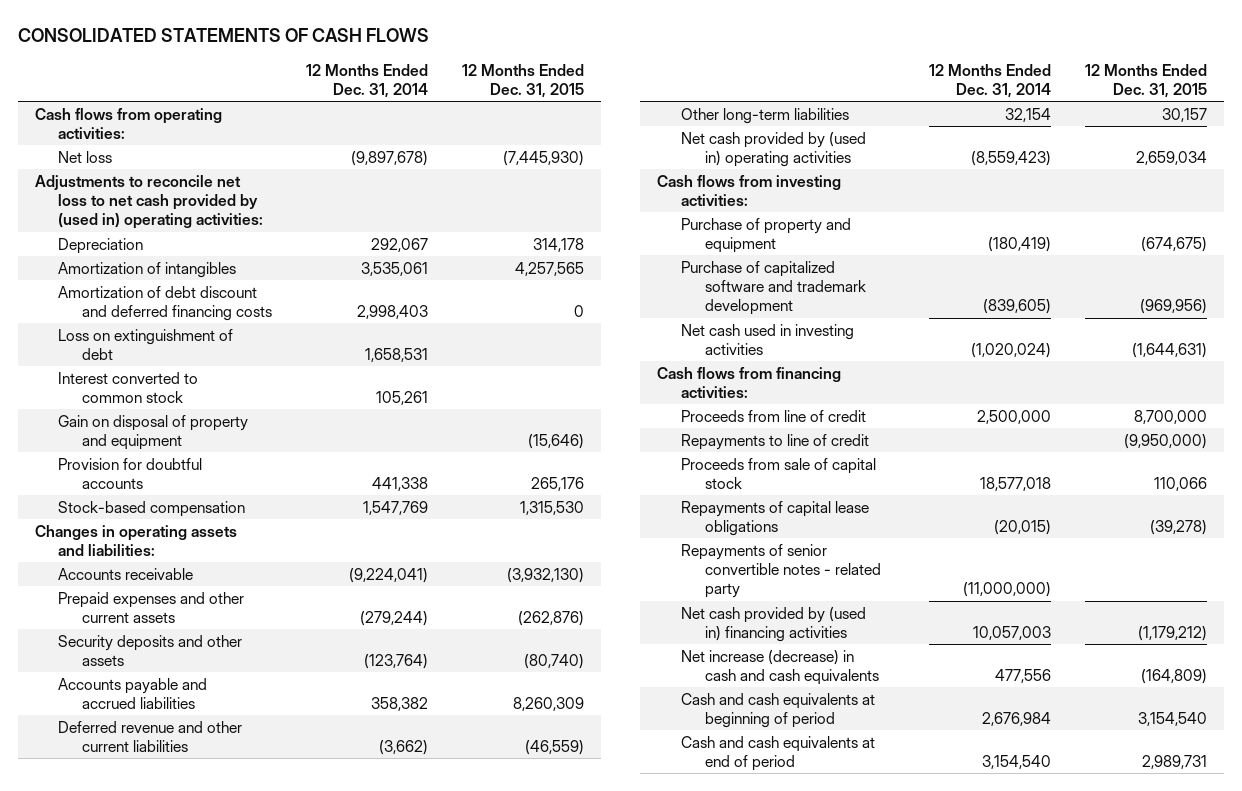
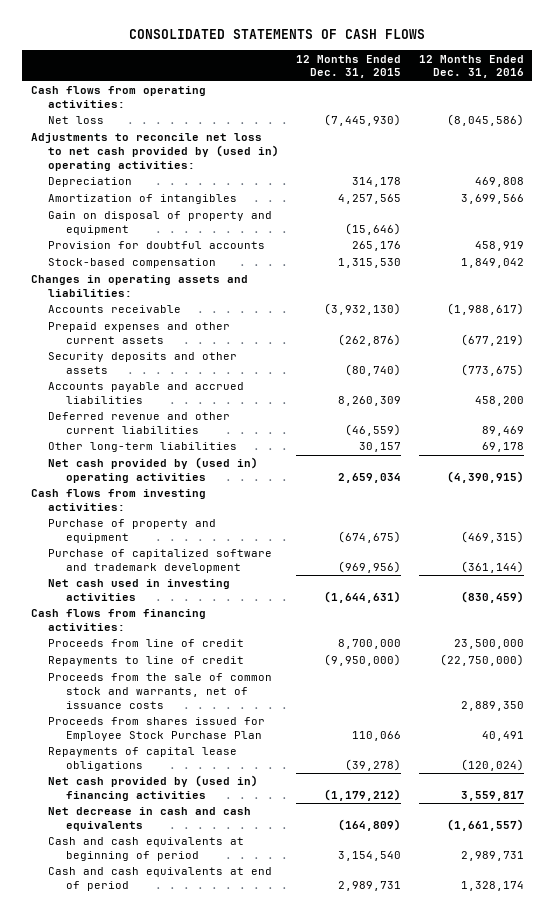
[306,63,429,98] 12 Months Ended Dec. 31, 2014 -> none
none -> [418,54,524,79] 12 Months Ended Dec. 31, 2016
[58,285,273,322] Amortization of debt discount and deferred financing costs -> none
[58,328,234,361] Loss on extinguishment of debt -> none
[58,371,199,404] Interest converted to common stock -> none
none -> [48,673,273,709] Proceeds from the sale of common stock and warrants, net of issuance costs
[681,457,877,490] Proceeds from sale of capital stock -> [48,717,266,742] Proceeds from shares issued for Employee Stock Purchase Plan
[681,543,882,599] Repayments of senior convertible notes - related party -> none
[681,649,880,686] Net increase (decrease) in cash and cash equivalents -> [48,807,252,832] Net decrease in cash and cash equivalents

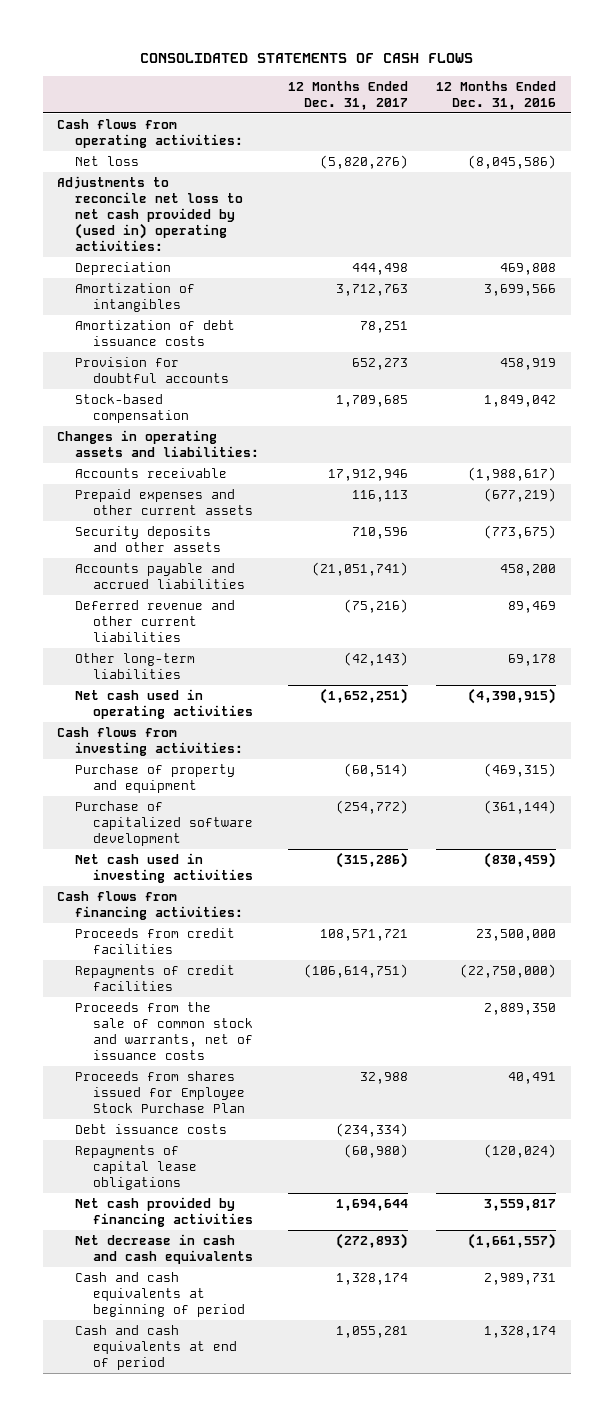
[296,54,402,79] 12 Months Ended Dec. 31, 2015 -> none
none -> [287,80,408,110] 12 Months Ended Dec. 31, 2017
[48,211,273,236] Gain on disposal of property and equipment -> none
none -> [75,319,236,346] Amortization of debt issuance costs
[48,457,259,484] Net cash provided by (used in) operating activities -> [75,688,254,719] Net cash used in operating activities
[48,549,273,574] Purchase of capitalized software and trademark development -> [75,800,254,846] Purchase of capitalized software development
[48,639,245,648] Proceeds from line of credit -> [75,927,236,954] Proceeds from credit facilities
[48,656,245,667] Repayments to line of credit -> [75,964,236,991] Repayments of credit facilities
none -> [75,1123,228,1134] Debt issuance costs
[48,775,259,802] Net cash provided by (used in) financing activities -> [75,1196,254,1227] Net cash provided by financing activities

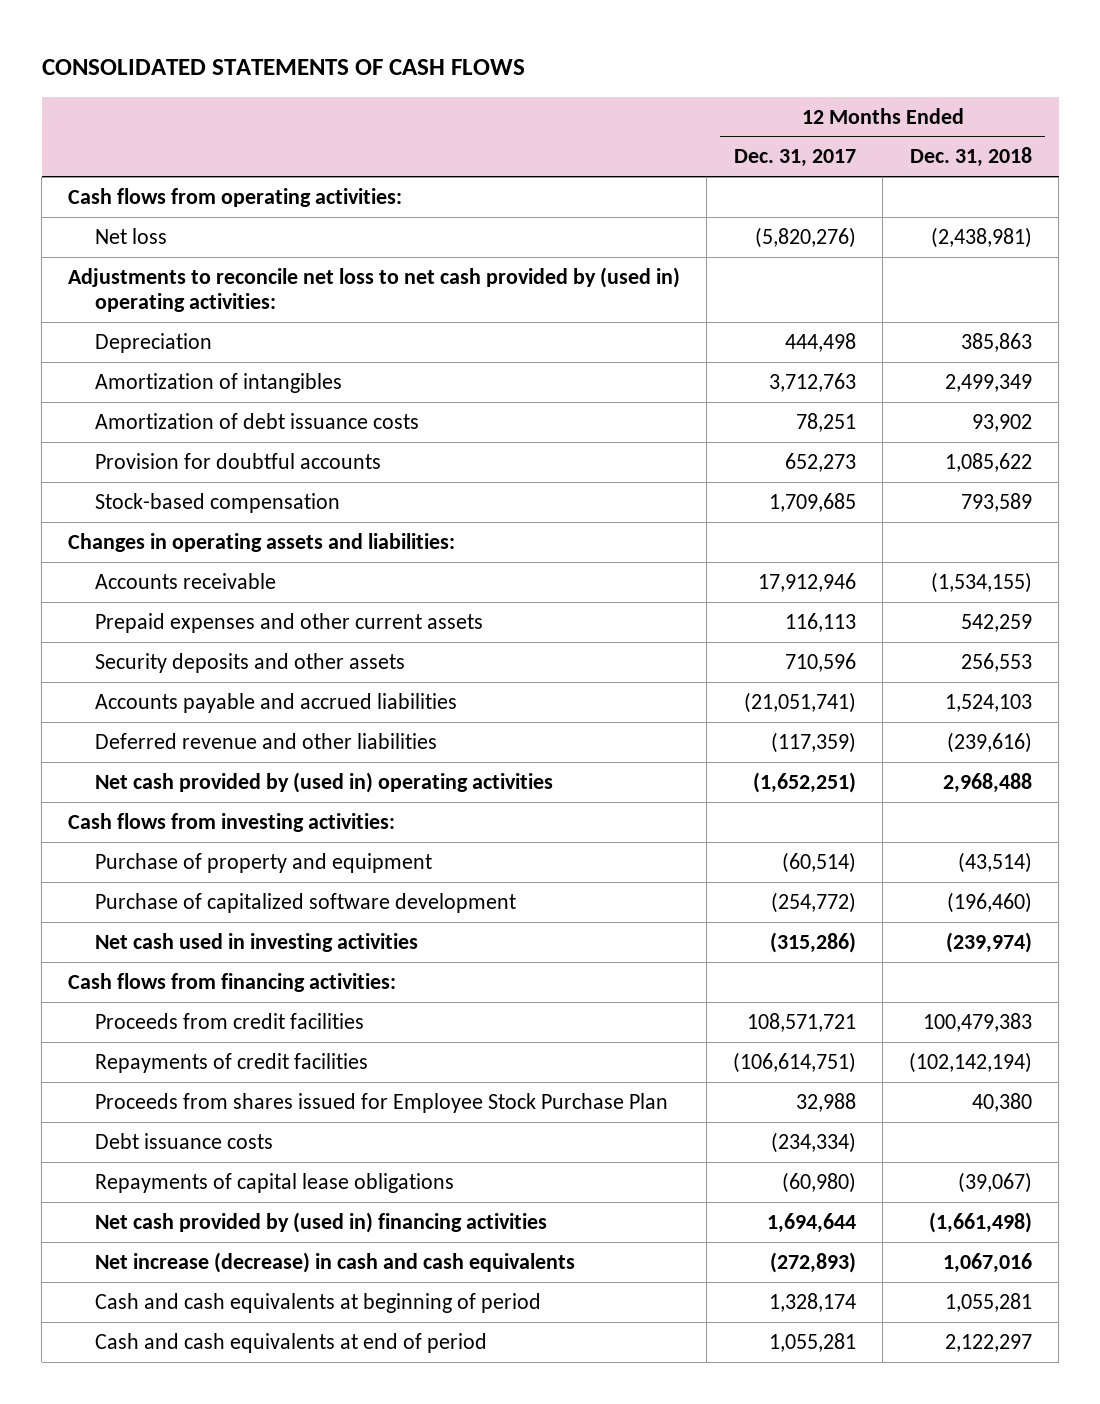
[436,80,557,110] 12 Months Ended Dec. 31, 2016 -> none
none -> [910,147,1033,168] Dec. 31, 2018
[75,652,196,679] Other long-term liabilities -> none
[75,599,236,642] Deferred revenue and other current liabilities -> [95,732,438,749] Deferred revenue and other liabilities
[343,598,408,613] (75,216) -> [771,731,857,753] (117,359)
[75,688,254,719] Net cash used in operating activities -> [95,771,554,793] Net cash provided by (used in) operating activities
[75,1001,254,1061] Proceeds from the sale of common stock and warrants, net of issuance costs -> none
[75,1196,254,1227] Net cash provided by financing activities -> [95,1211,548,1233] Net cash provided by (used in) financing activities
[75,1233,254,1264] Net decrease in cash and cash equivalents -> [95,1251,576,1273] Net increase (decrease) in cash and cash equivalents

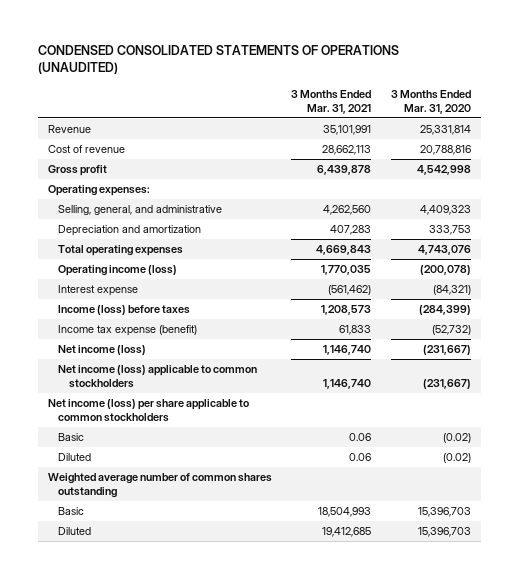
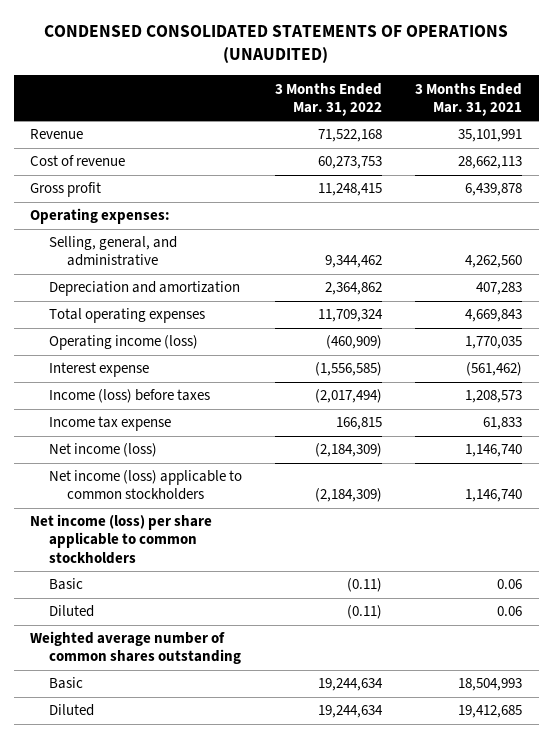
[391,89,472,114] 3 Months Ended Mar. 31, 2020 -> none
none -> [274,82,382,116] 3 Months Ended Mar. 31, 2022
[58,325,198,337] Income tax expense (benefit) -> [48,416,171,432] Income tax expense

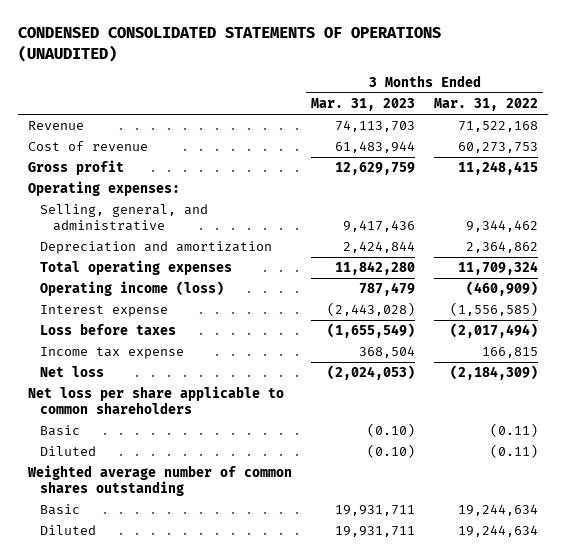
[414,82,522,116] 3 Months Ended Mar. 31, 2021 -> none
none -> [310,98,415,112] Mar. 31, 2023
[48,389,210,404] Income (loss) before taxes -> [40,323,177,336] Loss before taxes
[48,470,242,501] Net income (loss) applicable to common stockholders -> none
[48,443,157,458] Net income (loss) -> [40,366,105,378] Net loss
[30,514,213,564] Net income (loss) per share applicable to common stockholders -> [27,386,284,414] Net loss per share applicable to common shareholders

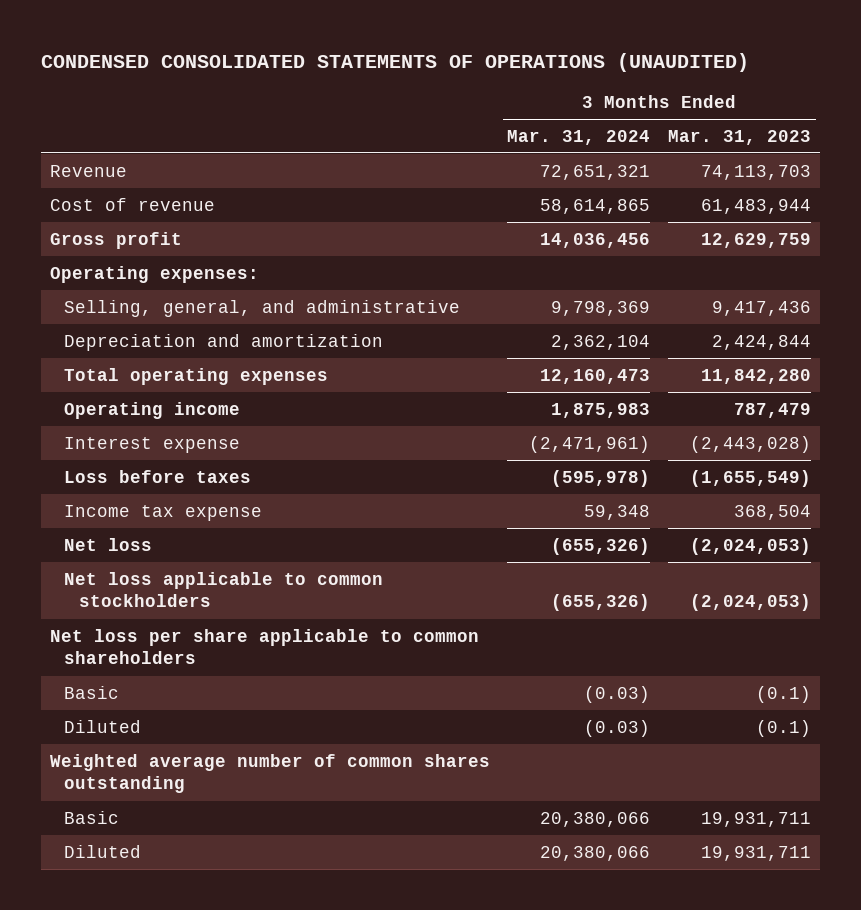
[434,98,539,112] Mar. 31, 2022 -> none
none -> [507,129,651,145] Mar. 31, 2024
[40,281,225,297] Operating income (loss) -> [64,401,241,419] Operating income
none -> [64,571,384,608] Net loss applicable to common stockholders
[366,423,415,438] (0.10) -> [756,685,812,703] (0.1)
[366,444,415,459] (0.10) -> [756,719,812,737] (0.1)

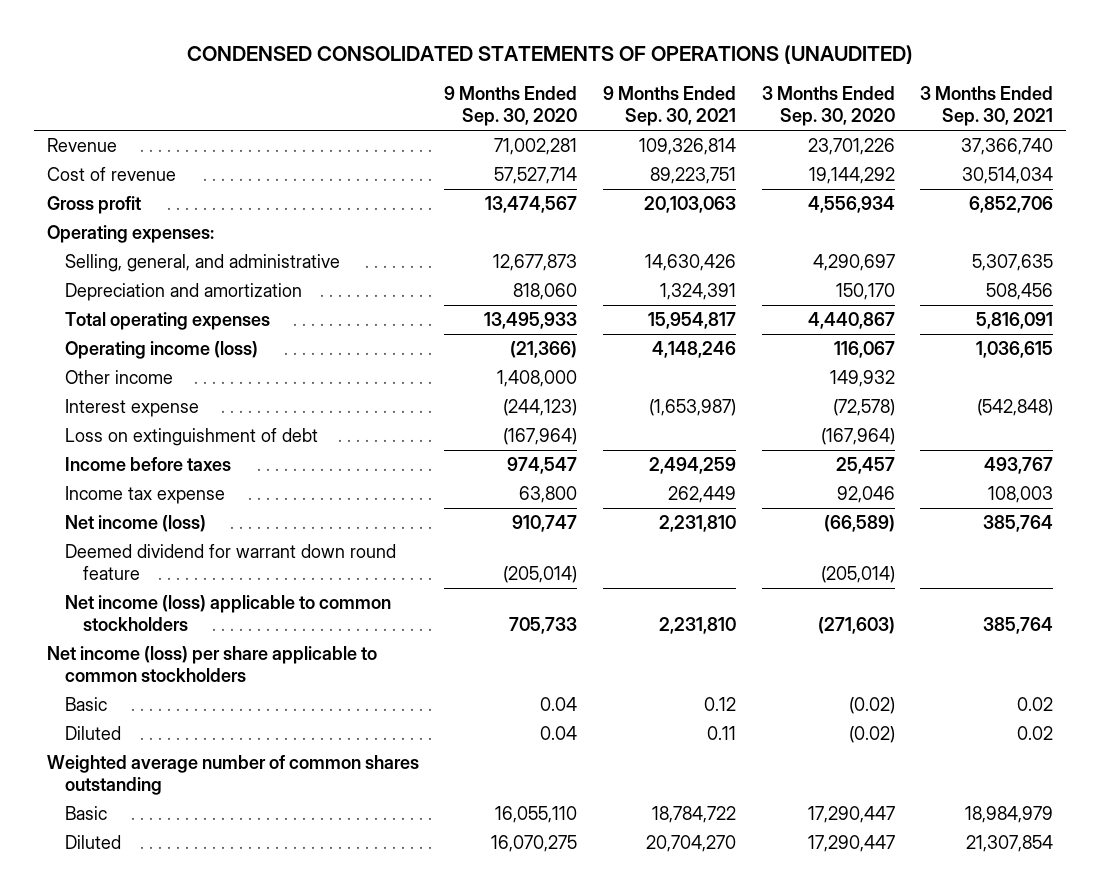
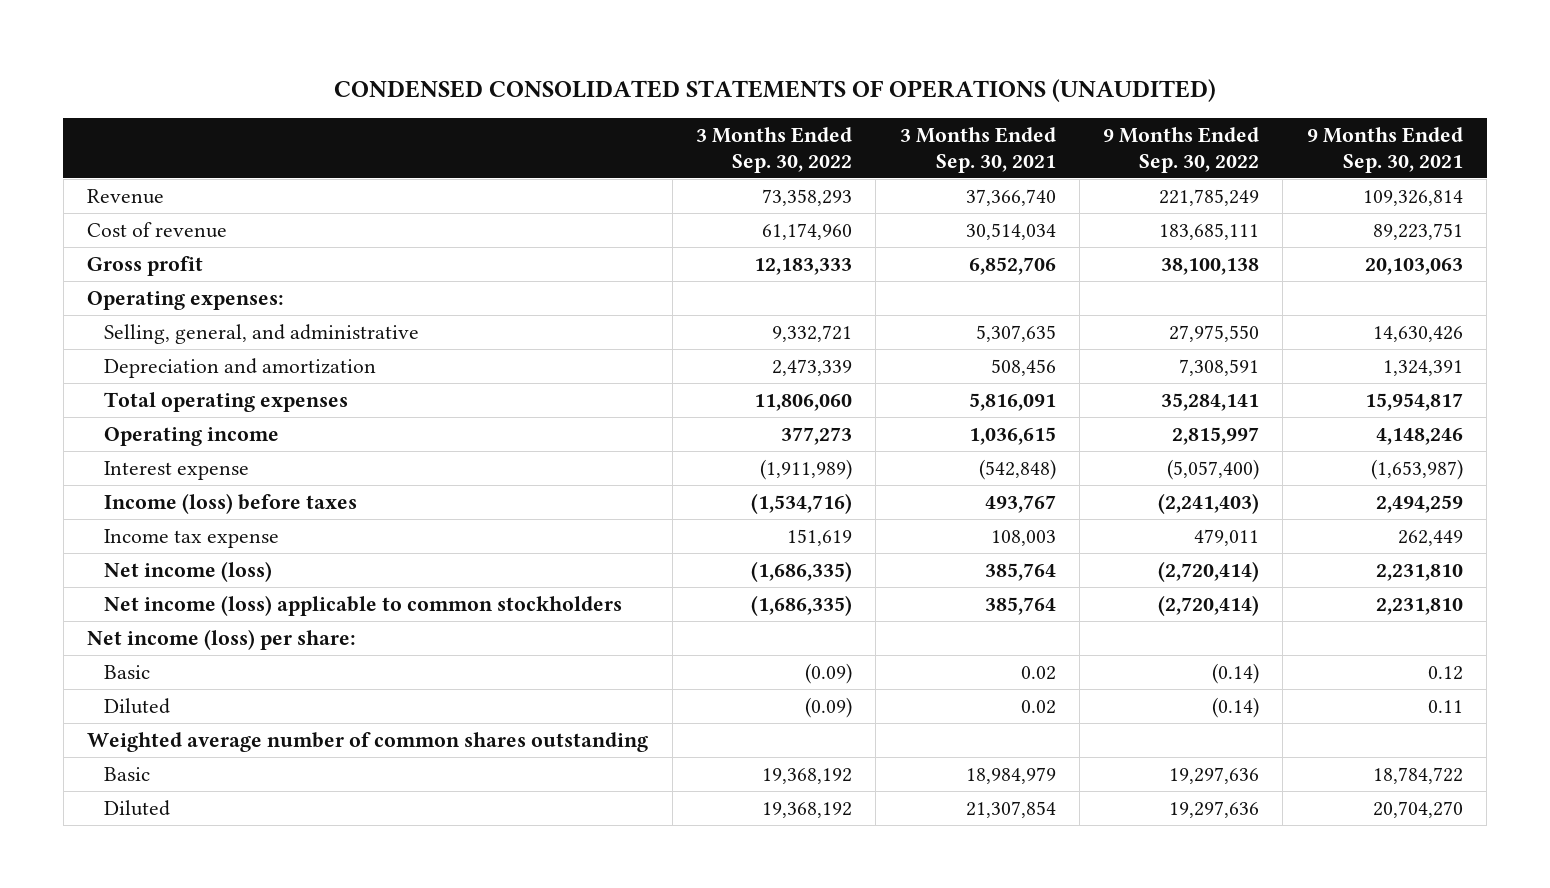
[444,86,578,127] 9 Months Ended Sep. 30, 2020 -> none
[761,86,895,127] 3 Months Ended Sep. 30, 2020 -> none
none -> [695,127,852,173] 3 Months Ended Sep. 30, 2022
none -> [1103,127,1260,173] 9 Months Ended Sep. 30, 2022
[64,370,173,385] Other income -> none
[64,341,258,360] Operating income (loss) -> [104,426,280,446] Operating income
[64,428,318,447] Loss on extinguishment of debt -> none
[64,457,231,472] Income before taxes -> [104,492,358,514] Income (loss) before taxes
[64,544,396,580] Deemed dividend for warrant down round feature -> none
[46,646,377,682] Net income (loss) per share applicable to common stockholders -> [87,628,357,650] Net income (loss) per share:

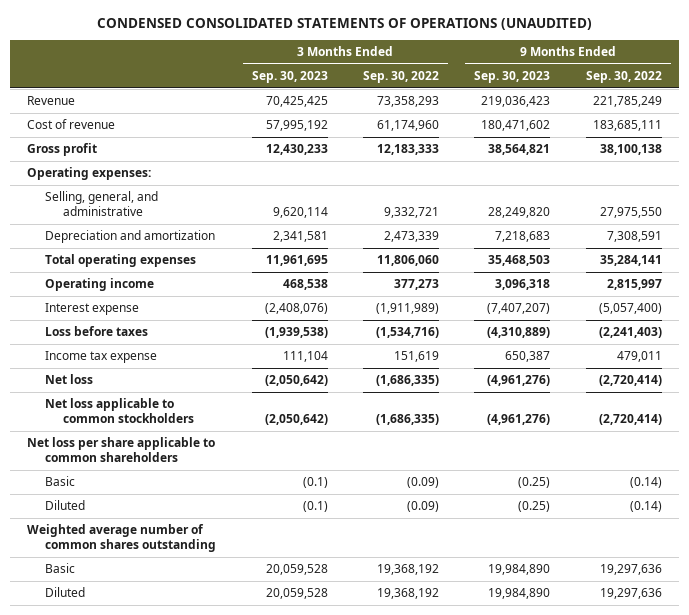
[899,127,1056,173] 3 Months Ended Sep. 30, 2021 -> none
[1306,127,1463,173] 9 Months Ended Sep. 30, 2021 -> none
none -> [251,70,328,83] Sep. 30, 2023
none -> [474,70,551,83] Sep. 30, 2023
[104,492,358,514] Income (loss) before taxes -> [45,326,149,337] Loss before taxes
[104,560,273,582] Net income (loss) -> [45,374,94,385] Net loss
[104,594,623,616] Net income (loss) applicable to common stockholders -> [45,398,194,424] Net loss applicable to common stockholders
[87,628,357,650] Net income (loss) per share: -> [27,437,216,463] Net loss per share applicable to common shareholders

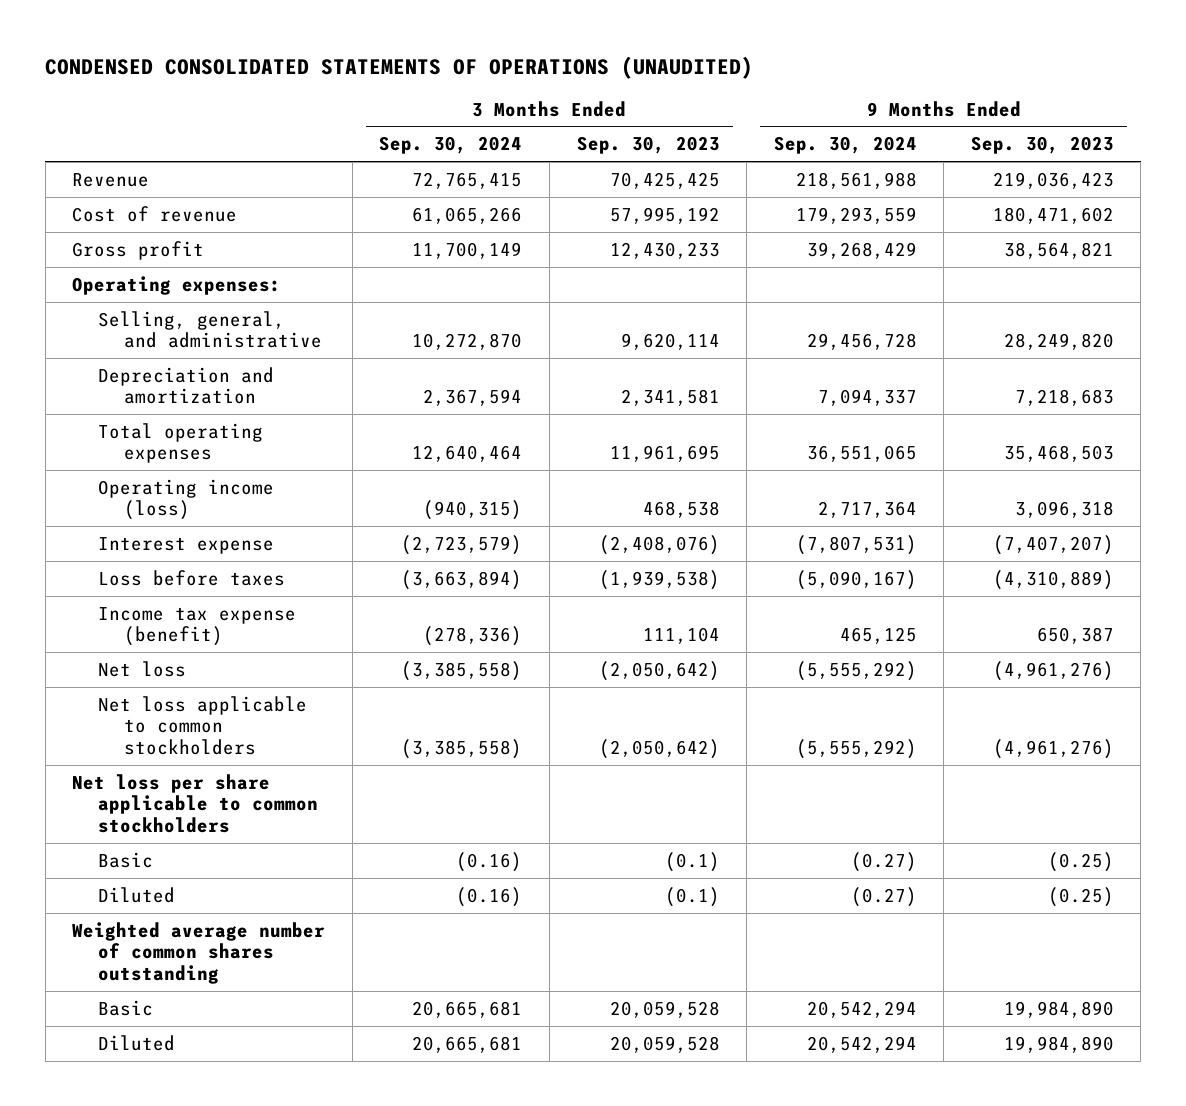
[362,70,439,83] Sep. 30, 2022 -> none
[585,70,662,83] Sep. 30, 2022 -> none
none -> [379,136,523,155] Sep. 30, 2024
none -> [773,136,917,155] Sep. 30, 2024
[45,278,155,292] Operating income -> [97,478,274,521] Operating income (loss)
[45,351,158,364] Income tax expense -> [97,606,296,647] Income tax expense (benefit)
[27,437,216,463] Net loss per share applicable to common shareholders -> [72,773,318,834] Net loss per share applicable to common stockholders

